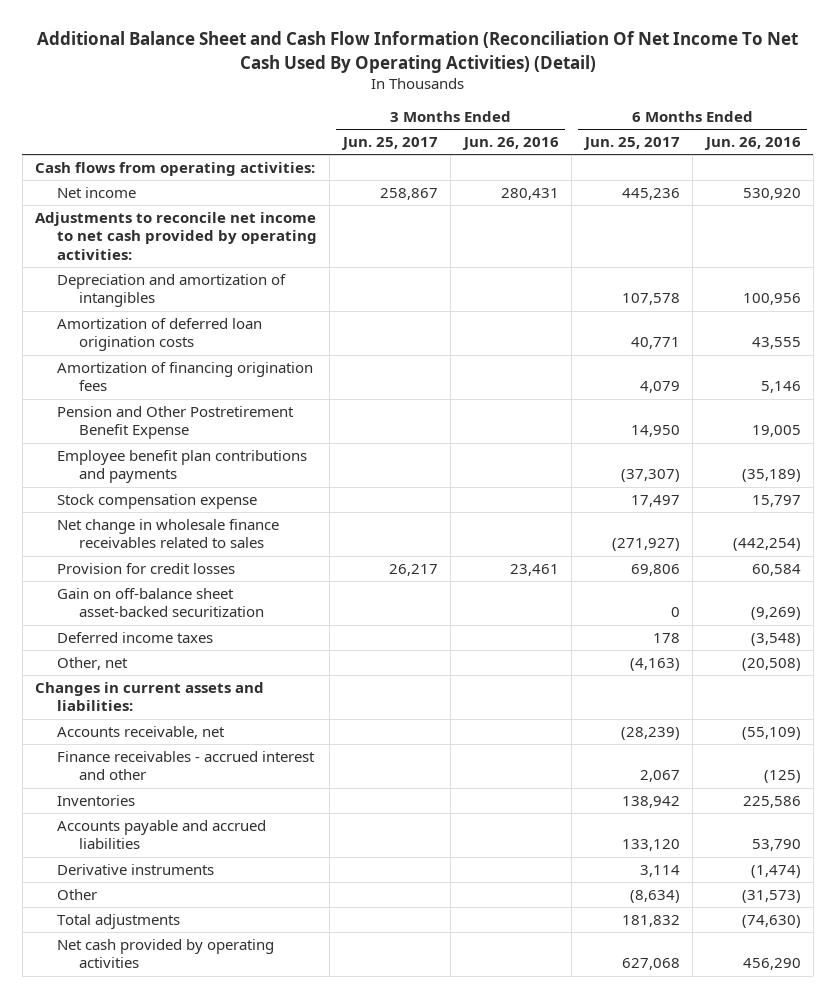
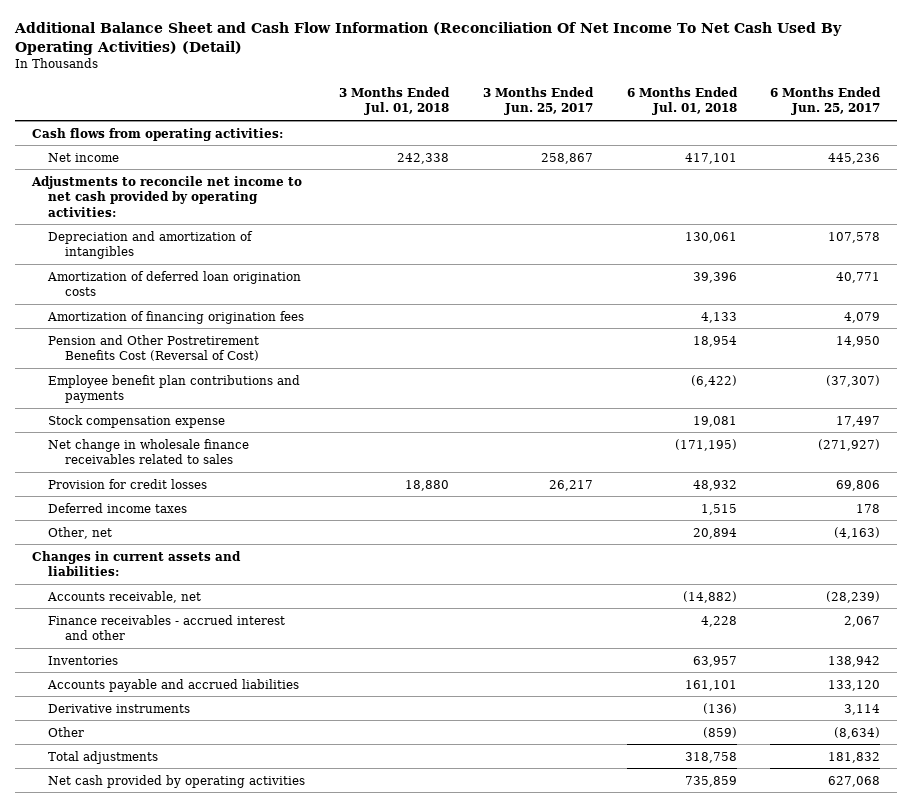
[461,137,559,151] Jun. 26, 2016 -> none
[703,137,801,151] Jun. 26, 2016 -> none
none -> [338,86,450,116] 3 Months Ended Jul. 01, 2018
none -> [626,86,738,116] 6 Months Ended Jul. 01, 2018
[57,405,295,440] Pension and Other Postretirement Benefit Expense -> [48,334,260,362] Pension and Other Postretirement Benefits Cost (Reversal of Cost)
[57,587,265,618] Gain on off-balance sheet asset-backed securitization -> none

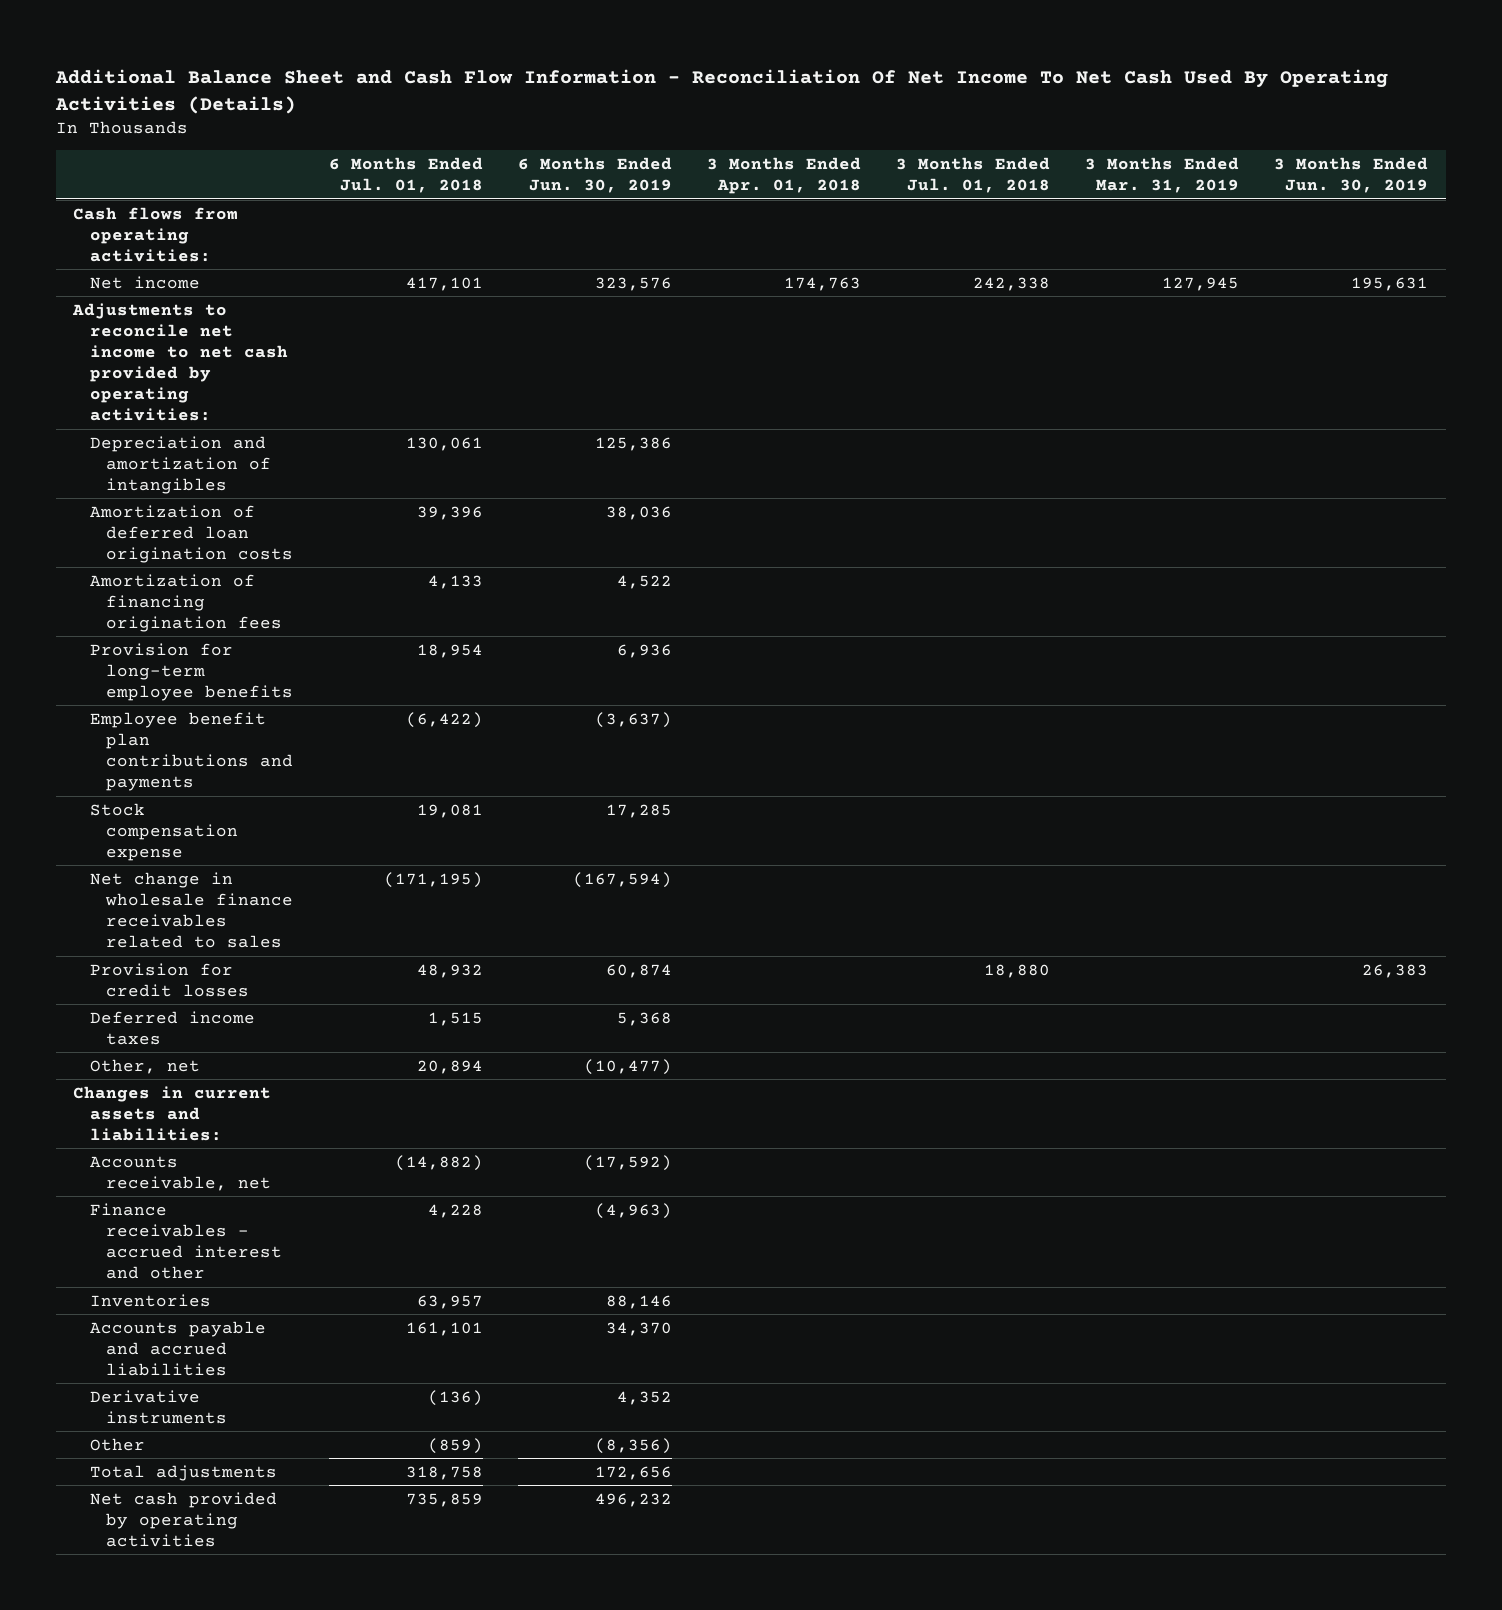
[13,22,842,56] Additional Balance Sheet and Cash Flow Information (Reconciliation Of Net Income To Net Cash Used By Operating Activities) (Detail) -> [54,68,1388,114] Additional Balance Sheet and Cash Flow Information - Reconciliation Of Net Income To Net Cash Used By Operating Activities (Details)
[482,86,594,116] 3 Months Ended Jun. 25, 2017 -> none
[770,86,882,116] 6 Months Ended Jun. 25, 2017 -> none
none -> [517,156,672,194] 6 Months Ended Jun. 30, 2019
none -> [706,156,861,195] 3 Months Ended Apr. 01, 2018
none -> [1085,156,1240,194] 3 Months Ended Mar. 31, 2019
none -> [1274,156,1429,194] 3 Months Ended Jun. 30, 2019
[48,334,260,362] Pension and Other Postretirement Benefits Cost (Reversal of Cost) -> [89,642,294,701] Provision for long-term employee benefits

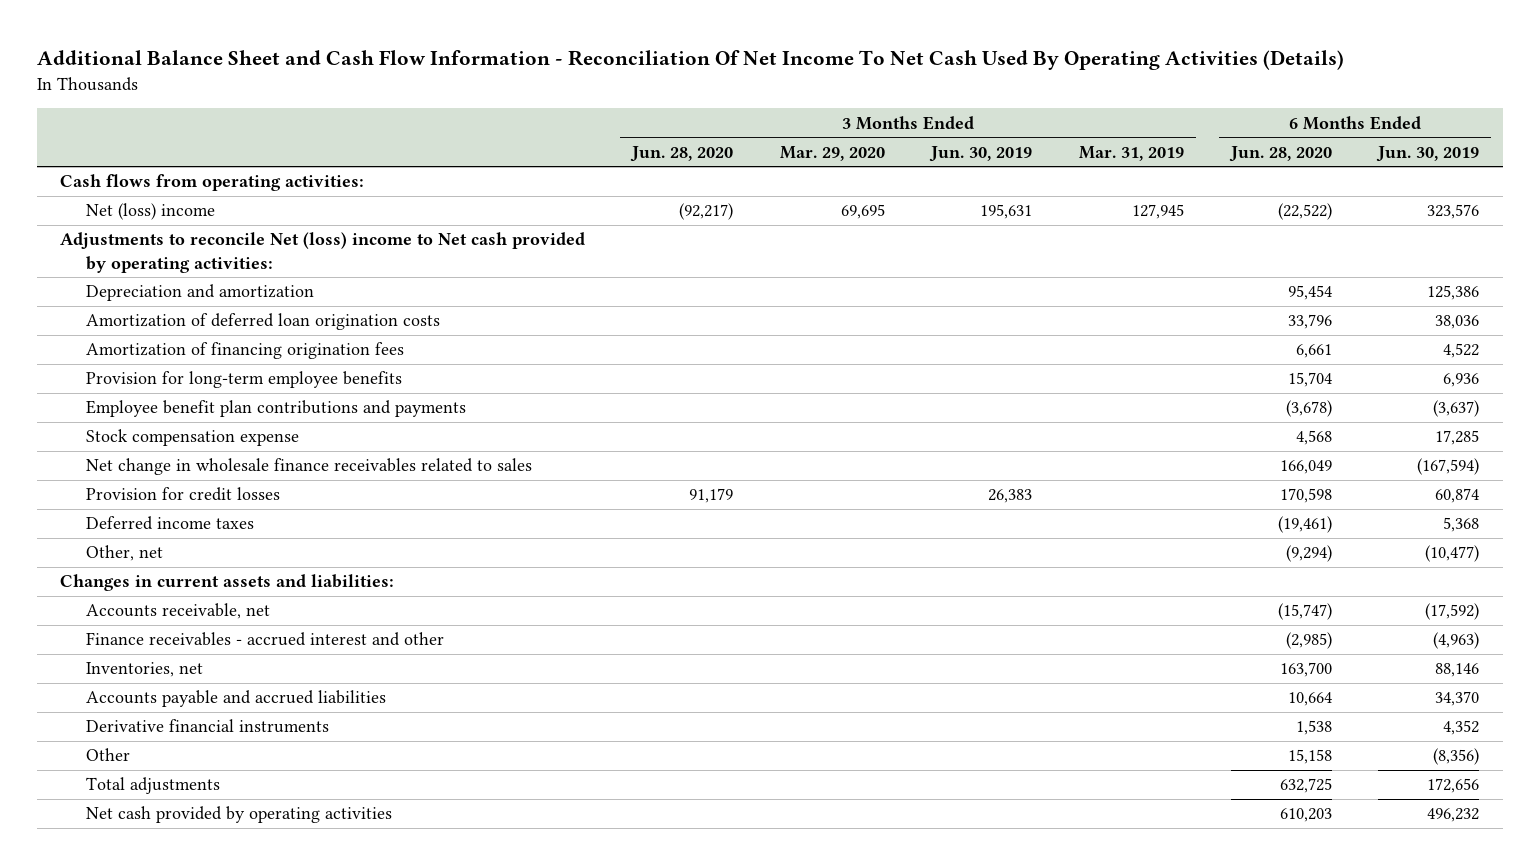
[328,156,483,194] 6 Months Ended Jul. 01, 2018 -> none
[706,156,861,195] 3 Months Ended Apr. 01, 2018 -> none
[896,156,1051,194] 3 Months Ended Jul. 01, 2018 -> none
none -> [630,145,734,162] Jun. 28, 2020
none -> [779,145,885,161] Mar. 29, 2020
none -> [1228,145,1332,162] Jun. 28, 2020
[89,275,200,289] Net income -> [85,203,215,221] Net (loss) income
[72,302,288,422] Adjustments to reconcile net income to net cash provided by operating activities: -> [60,232,586,273] Adjustments to reconcile Net (loss) income to Net cash provided by operating activities:
[89,435,272,494] Depreciation and amortization of intangibles -> [85,284,314,302] Depreciation and amortization
[89,1293,211,1307] Inventories -> [85,662,203,678] Inventories, net
[89,1389,228,1424] Derivative instruments -> [85,719,329,734] Derivative financial instruments

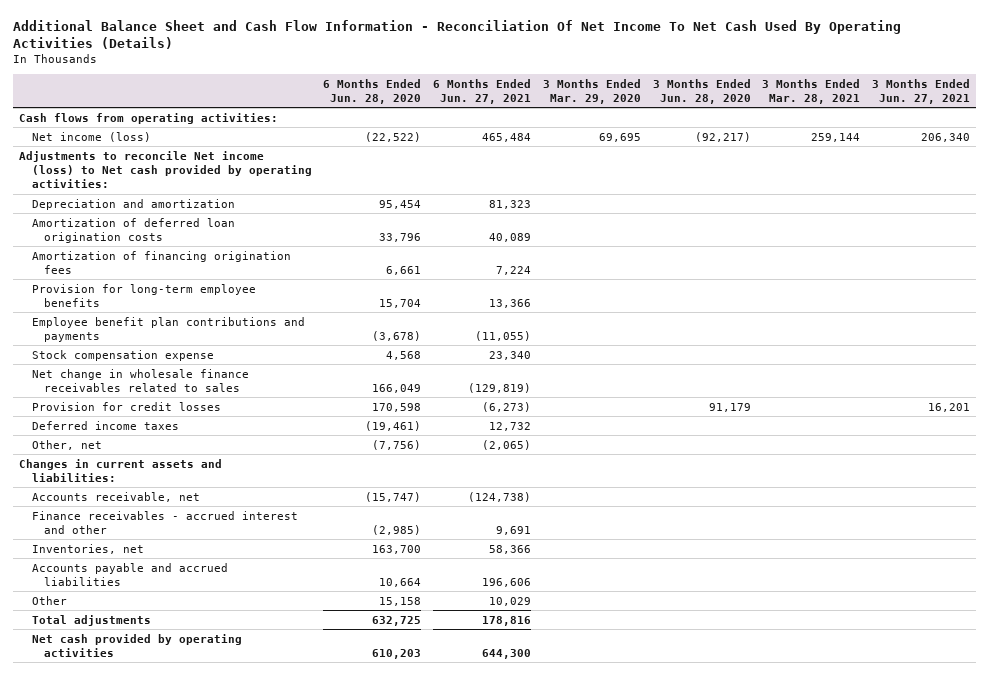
[929,145,1033,162] Jun. 30, 2019 -> none
[1078,145,1184,161] Mar. 31, 2019 -> none
[1376,145,1480,162] Jun. 30, 2019 -> none
none -> [433,78,532,104] 6 Months Ended Jun. 27, 2021
none -> [762,78,861,104] 3 Months Ended Mar. 28, 2021
none -> [872,78,971,104] 3 Months Ended Jun. 27, 2021
[85,203,215,221] Net (loss) income -> [31,131,151,142] Net income (loss)
[60,232,586,273] Adjustments to reconcile Net (loss) income to Net cash provided by operating activities: -> [19,150,312,189] Adjustments to reconcile Net income (loss) to Net cash provided by operating activities:
[1285,545,1332,563] (9,294) -> [372,439,422,450] (7,756)
[85,719,329,734] Derivative financial instruments -> none

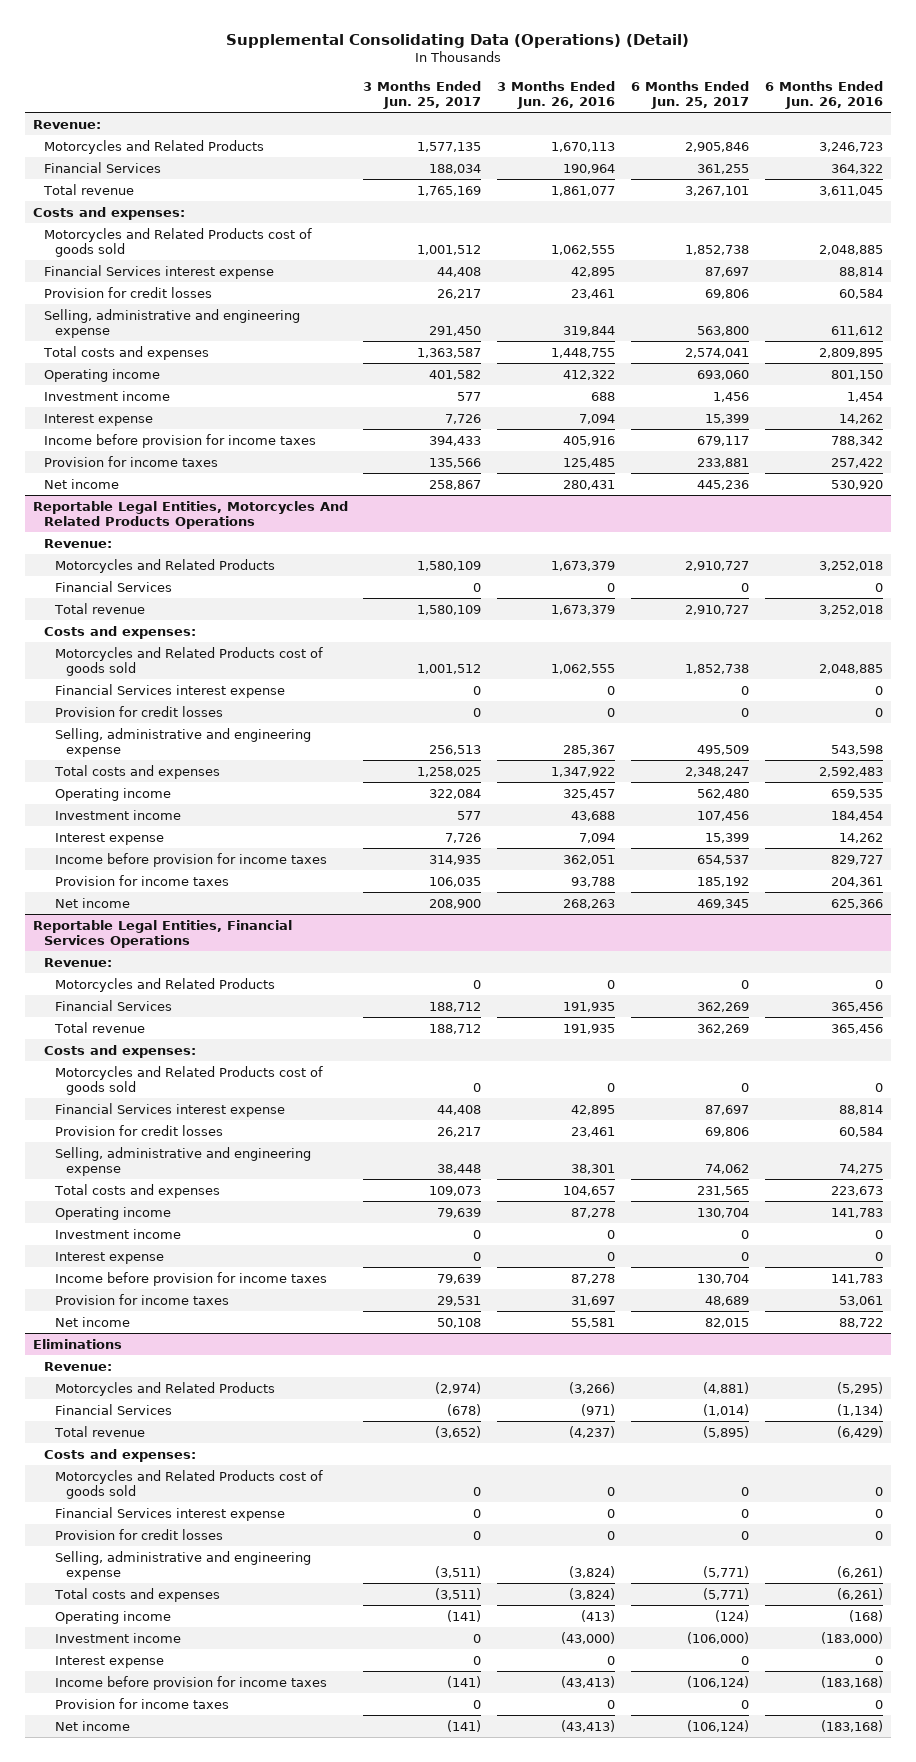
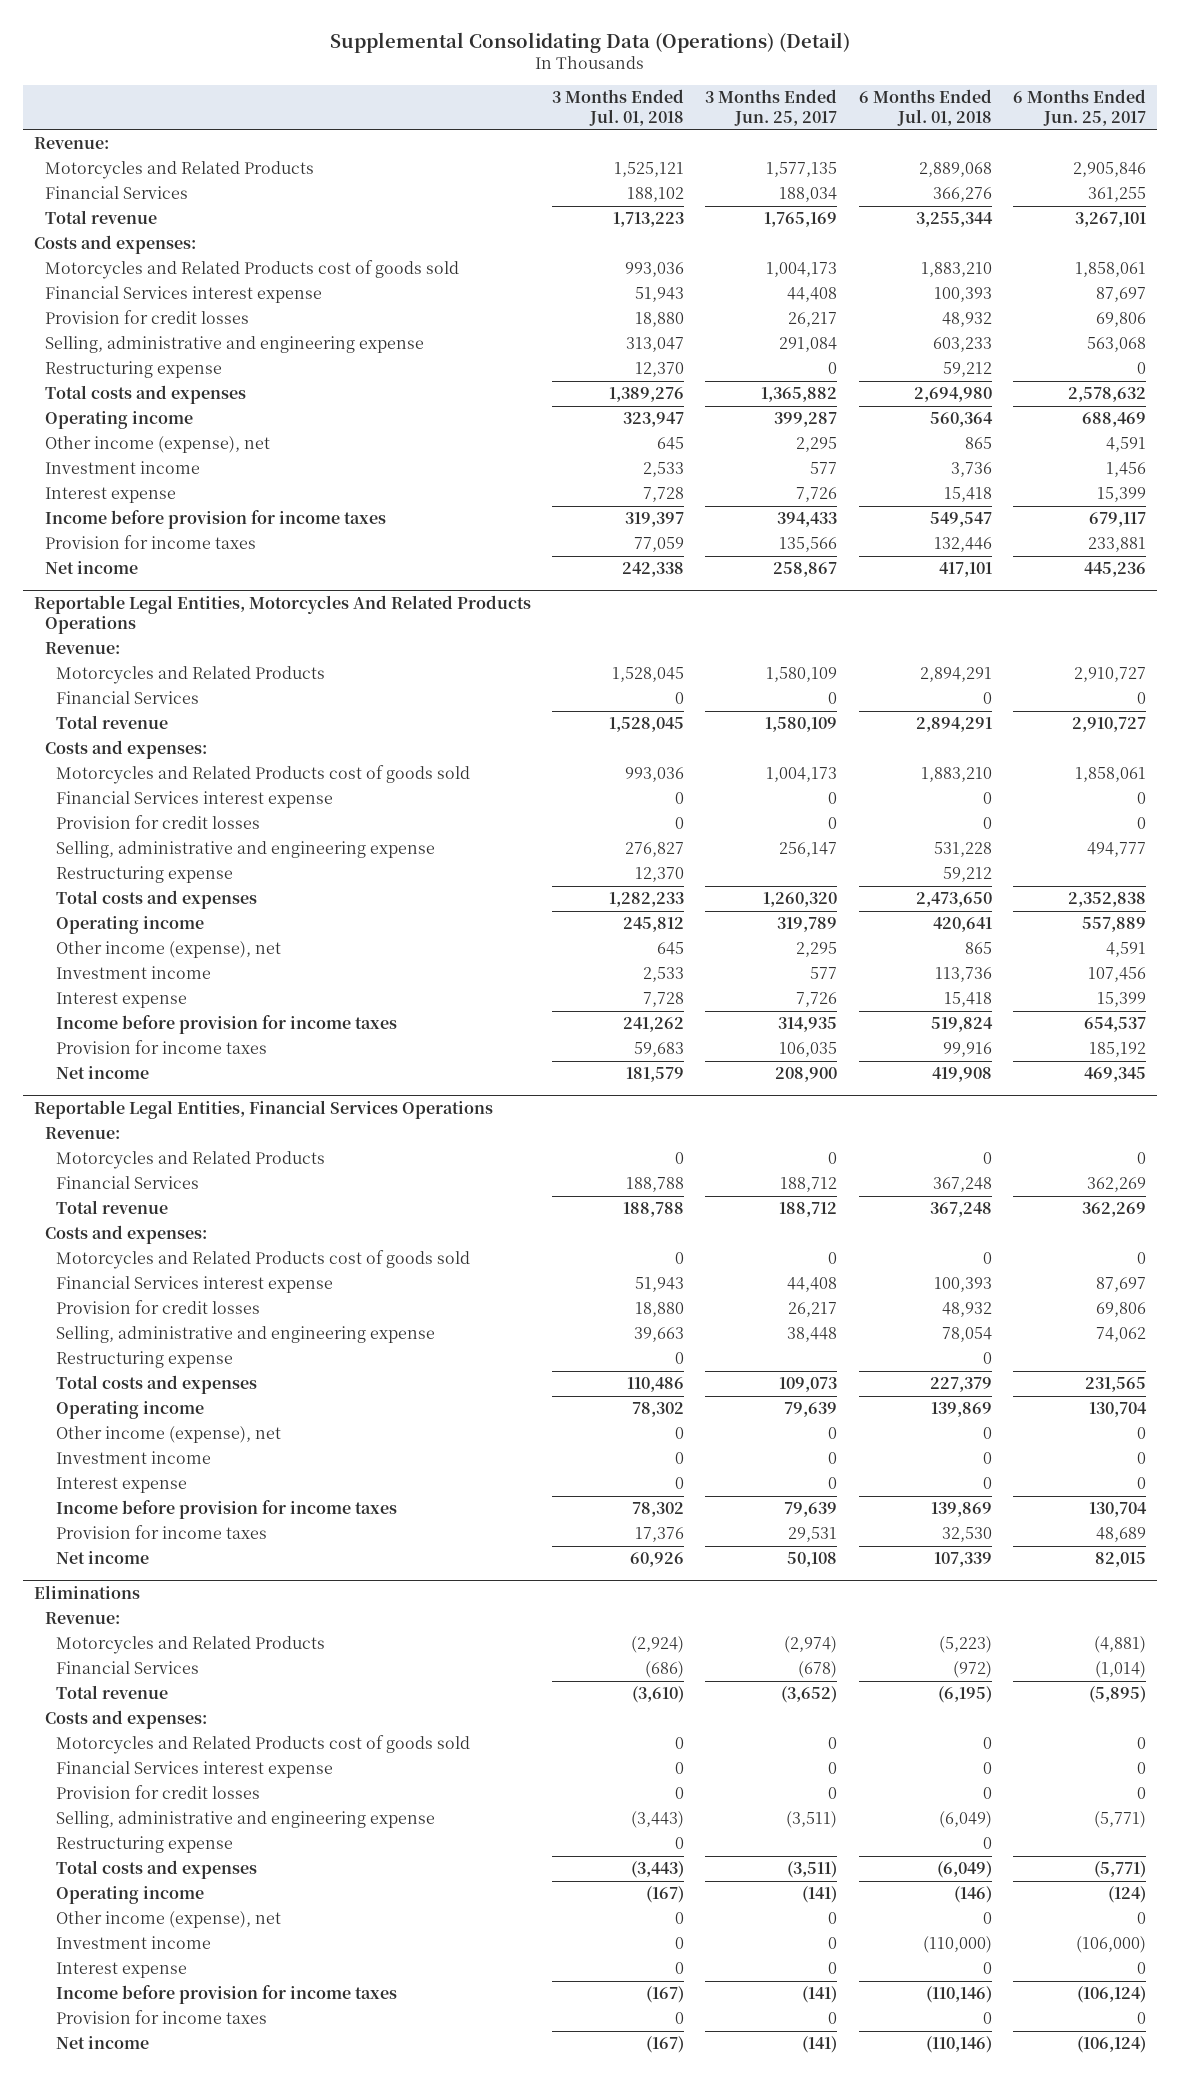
[497,80,616,109] 3 Months Ended Jun. 26, 2016 -> none
[765,80,884,109] 6 Months Ended Jun. 26, 2016 -> none
none -> [551,89,684,127] 3 Months Ended Jul. 01, 2018
none -> [858,89,992,127] 6 Months Ended Jul. 01, 2018
[417,244,482,255] 1,001,512 -> [766,262,838,278] 1,004,173
[685,244,750,255] 1,852,738 -> [1075,262,1147,278] 1,858,061
[429,325,482,336] 291,450 -> [779,337,838,353] 291,084
[697,325,750,336] 563,800 -> [1087,337,1147,353] 563,068
none -> [44,361,222,379] Restructuring expense
[417,347,482,358] 1,363,587 -> [761,387,838,403] 1,365,882
[685,347,750,358] 2,574,041 -> [1068,387,1147,403] 2,578,632
[429,369,482,380] 401,582 -> [774,412,838,428] 399,287
[697,369,750,380] 693,060 -> [1082,412,1147,428] 688,469
none -> [44,436,270,454] Other income (expense), net
[417,663,482,674] 1,001,512 -> [766,767,838,783] 1,004,173
[685,663,750,674] 1,852,738 -> [1075,767,1147,783] 1,858,061
[429,744,482,755] 256,513 -> [779,842,838,858] 256,147
[697,744,750,755] 495,509 -> [1087,842,1147,858] 494,777
none -> [56,866,234,884] Restructuring expense
[417,766,482,777] 1,258,025 -> [763,892,838,908] 1,260,320
[685,766,750,777] 2,348,247 -> [1068,892,1147,908] 2,352,838
[429,788,482,799] 322,084 -> [777,917,838,933] 319,789
[697,788,750,799] 562,480 -> [1082,917,1147,933] 557,889
none -> [56,941,282,959] Other income (expense), net
none -> [56,1351,234,1369] Restructuring expense
none -> [56,1426,282,1444] Other income (expense), net
none -> [56,1836,234,1854] Restructuring expense
none -> [56,1911,282,1929] Other income (expense), net

